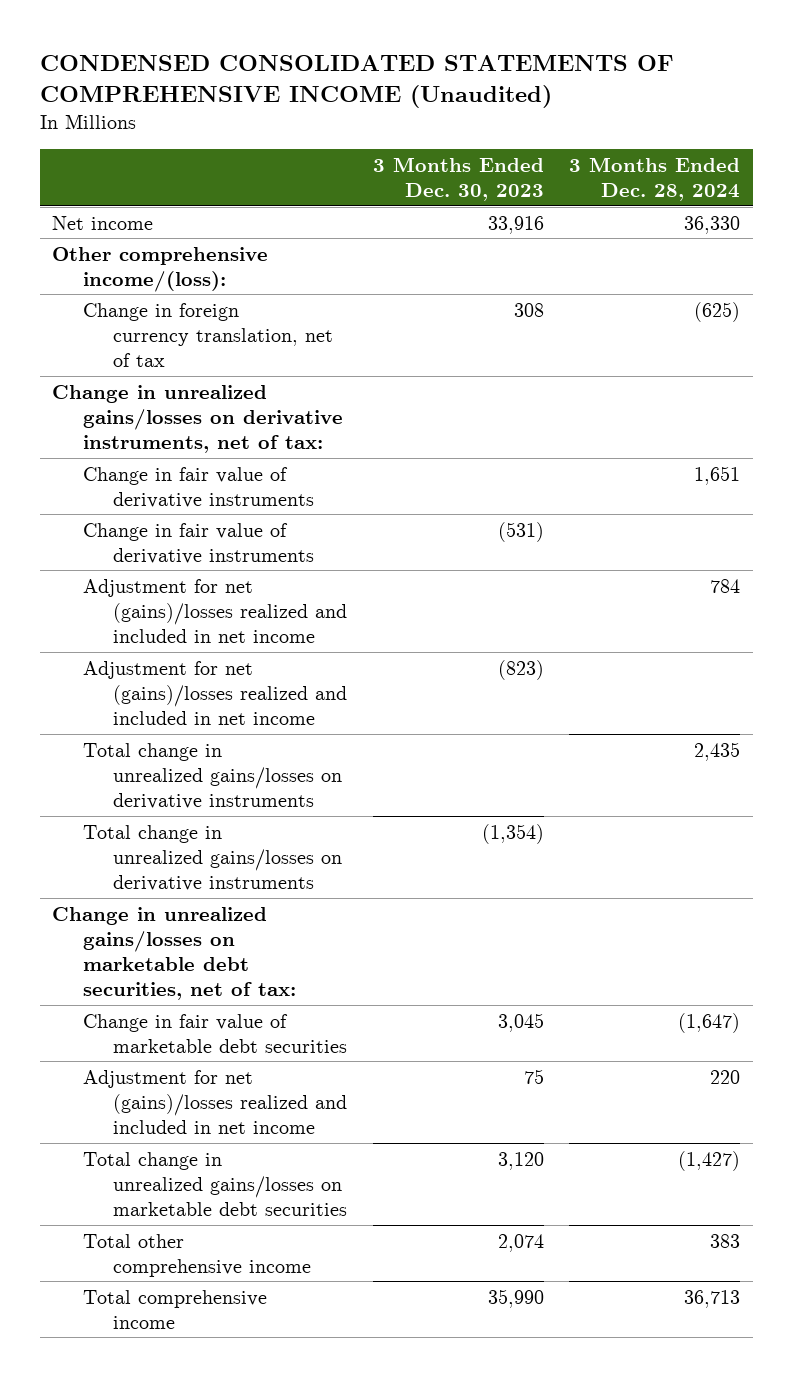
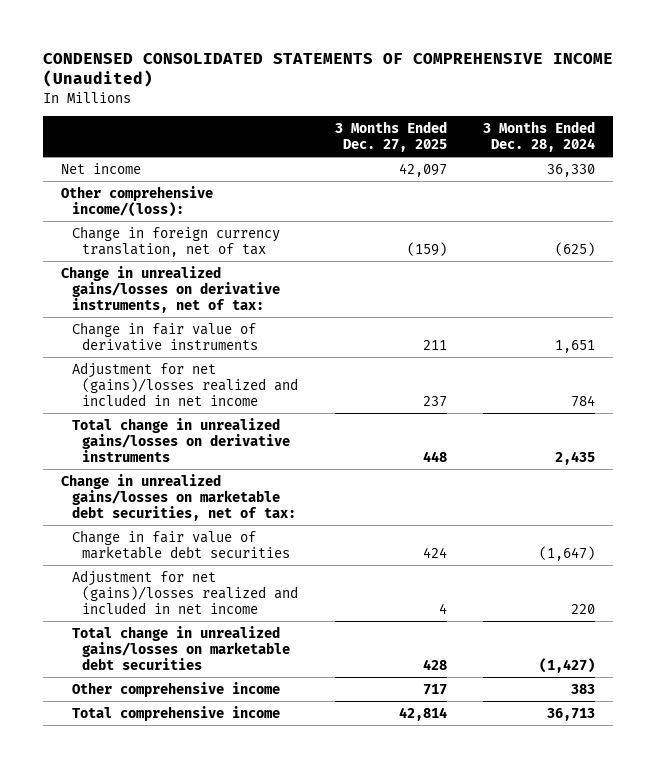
[372,156,544,201] 3 Months Ended Dec. 30, 2023 -> none
none -> [334,120,447,152] 3 Months Ended Dec. 27, 2025
[82,522,315,564] Change in fair value of derivative instruments -> none
[82,660,348,725] Adjustment for net (gains)/losses realized and included in net income -> none
[82,824,343,891] Total change in unrealized gains/losses on derivative instruments -> none
[82,1233,312,1277] Total other comprehensive income -> [71,681,280,697] Other comprehensive income

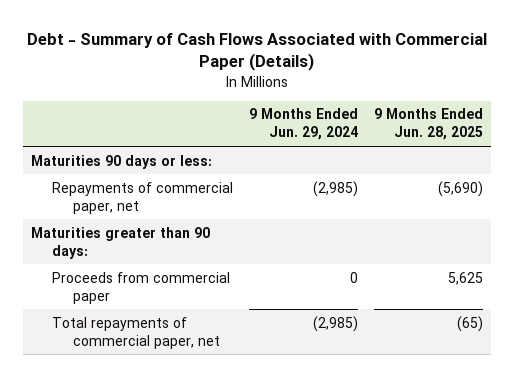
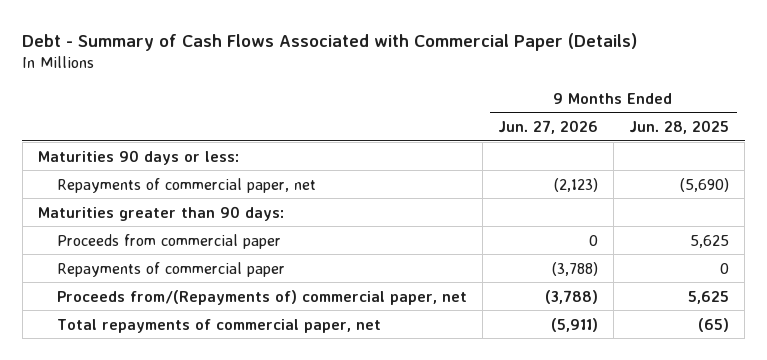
[249,108,359,141] 9 Months Ended Jun. 29, 2024 -> none
none -> [497,120,598,135] Jun. 27, 2026
none -> [56,261,285,277] Repayments of commercial paper
none -> [56,289,467,305] Proceeds from/(Repayments of) commercial paper, net

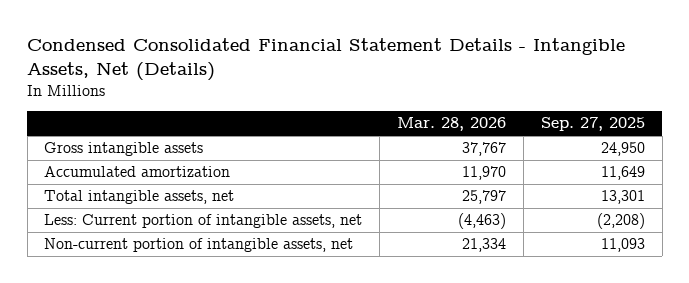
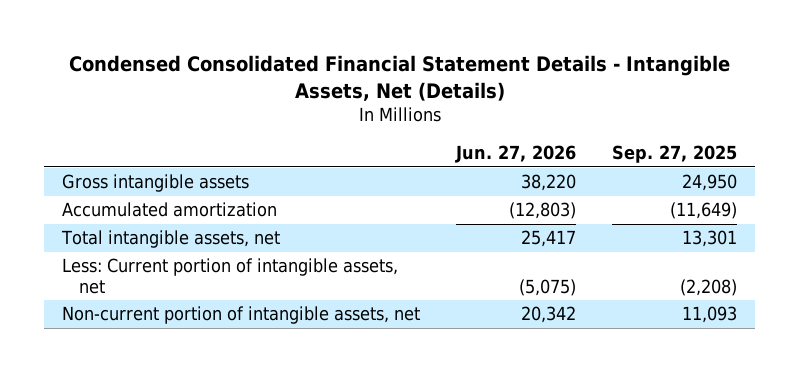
[397,117,507,132] Mar. 28, 2026 -> none
none -> [455,145,577,164] Jun. 27, 2026
[600,166,645,181] 11,649 -> [670,202,738,220] (11,649)

